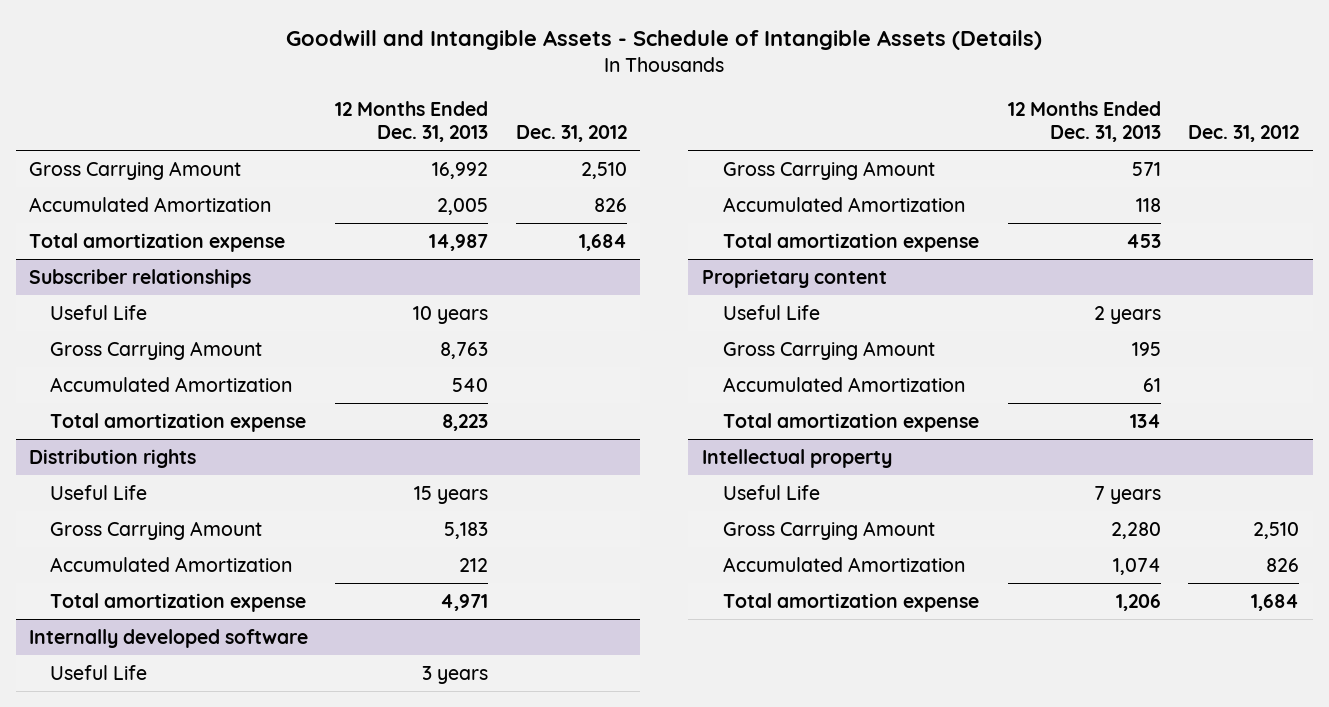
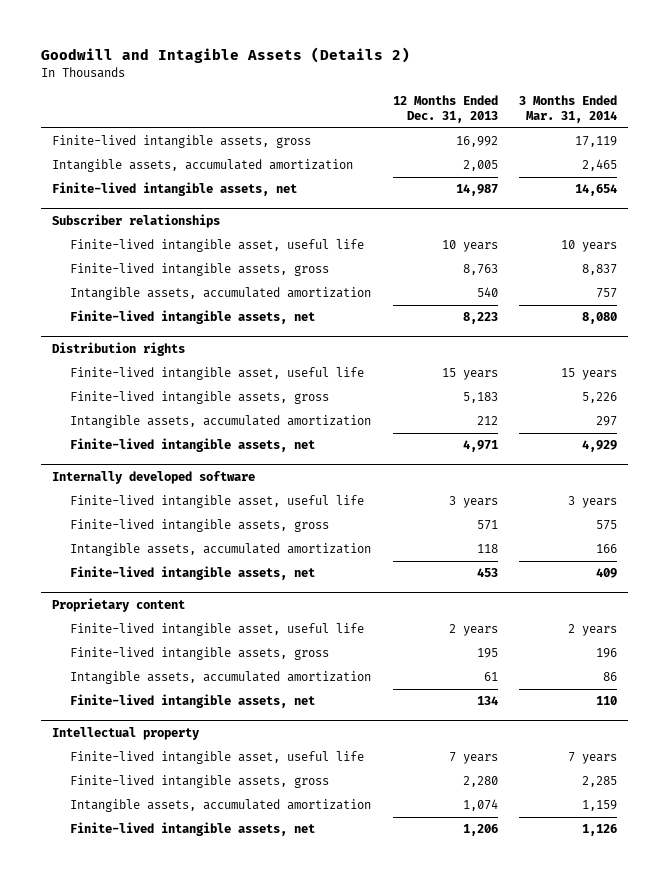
[286,29,1043,50] Goodwill and Intangible Assets - Schedule of Intangible Assets (Details) -> [41,47,411,64] Goodwill and Intagible Assets (Details 2)
[515,125,627,143] Dec. 31, 2012 -> none
none -> [518,95,617,123] 3 Months Ended Mar. 31, 2014
[29,160,242,180] Gross Carrying Amount -> [52,135,312,149] Finite-lived intangible assets, gross
[29,196,272,212] Accumulated Amortization -> [52,159,354,173] Intangible assets, accumulated amortization
[29,232,286,252] Total amortization expense -> [52,182,298,197] Finite-lived intangible assets, net
[50,304,148,320] Useful Life -> [70,239,365,253] Finite-lived intangible asset, useful life
[50,340,263,360] Gross Carrying Amount -> [70,263,330,277] Finite-lived intangible assets, gross
[50,376,293,392] Accumulated Amortization -> [70,287,372,301] Intangible assets, accumulated amortization
[50,412,307,432] Total amortization expense -> [70,310,316,325] Finite-lived intangible assets, net
[50,484,148,500] Useful Life -> [70,367,365,381] Finite-lived intangible asset, useful life
[50,520,263,540] Gross Carrying Amount -> [70,391,330,405] Finite-lived intangible assets, gross
[50,556,293,572] Accumulated Amortization -> [70,415,372,429] Intangible assets, accumulated amortization
[50,592,307,612] Total amortization expense -> [70,438,316,453] Finite-lived intangible assets, net
[50,664,148,680] Useful Life -> [70,495,365,509] Finite-lived intangible asset, useful life
[723,160,936,180] Gross Carrying Amount -> [70,519,330,533] Finite-lived intangible assets, gross
[723,196,966,212] Accumulated Amortization -> [70,543,372,557] Intangible assets, accumulated amortization
[723,232,980,252] Total amortization expense -> [70,566,316,581] Finite-lived intangible assets, net
[723,304,821,320] Useful Life -> [70,623,365,637] Finite-lived intangible asset, useful life
[723,340,936,360] Gross Carrying Amount -> [70,647,330,661] Finite-lived intangible assets, gross
[723,376,966,392] Accumulated Amortization -> [70,671,372,685] Intangible assets, accumulated amortization
[723,412,980,432] Total amortization expense -> [70,694,316,709] Finite-lived intangible assets, net
[723,484,821,500] Useful Life -> [70,751,365,765] Finite-lived intangible asset, useful life
[723,520,936,540] Gross Carrying Amount -> [70,775,330,789] Finite-lived intangible assets, gross
[723,556,966,572] Accumulated Amortization -> [70,799,372,813] Intangible assets, accumulated amortization
[723,592,980,612] Total amortization expense -> [70,822,316,837] Finite-lived intangible assets, net

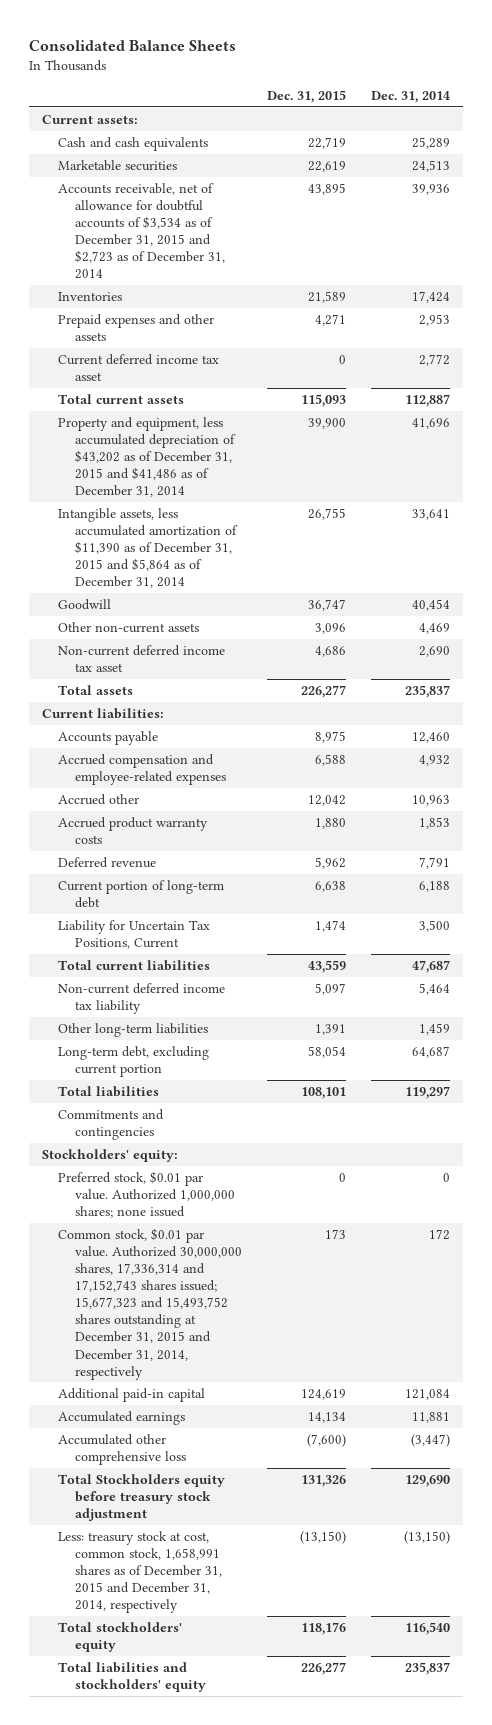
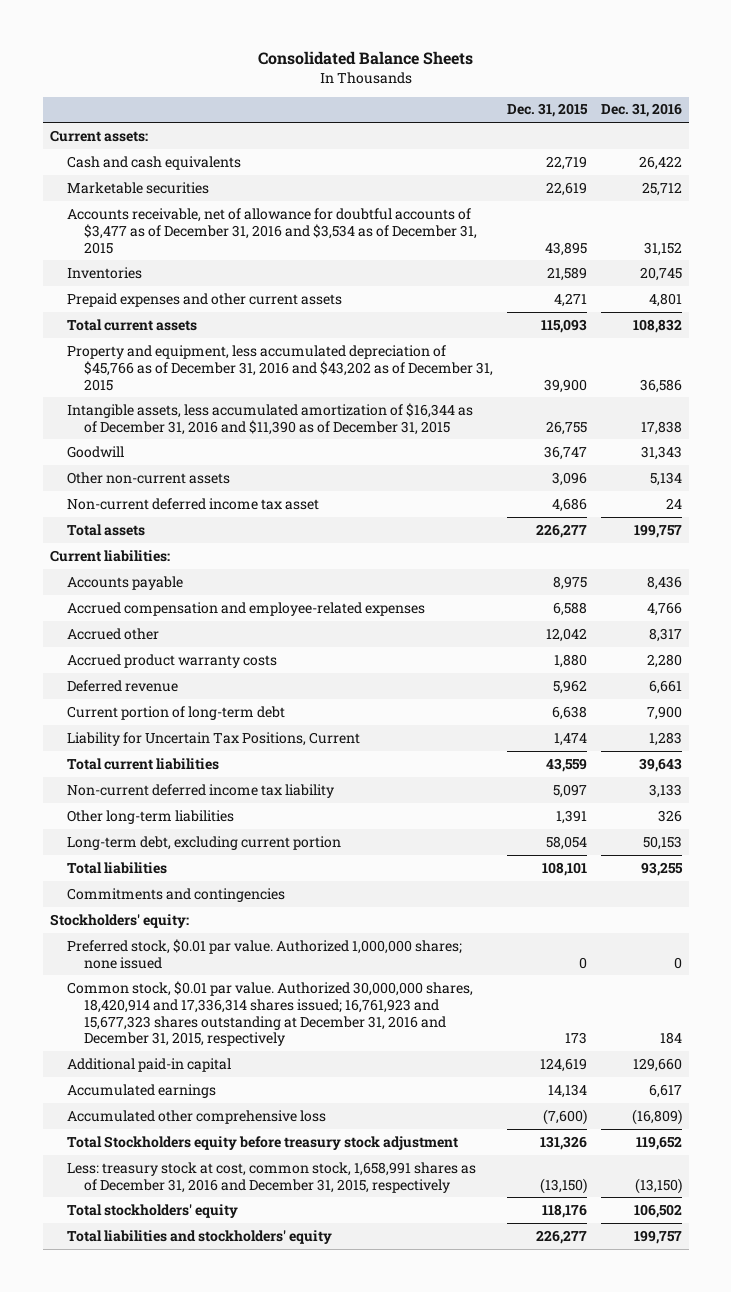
[371,90,451,103] Dec. 31, 2014 -> none
none -> [600,103,682,118] Dec. 31, 2016
[58,182,226,280] Accounts receivable, net of allowance for doubtful accounts of $3,534 as of December 31, 2015 and $2,723 as of December 31, 2014 -> [66,207,477,254] Accounts receivable, net of allowance for doubtful accounts of $3,477 as of December 31, 2016 and $3,534 as of December 31, 2015
[58,353,220,381] Current deferred income tax asset -> none
[58,313,215,341] Prepaid expenses and other assets -> [66,292,342,307] Prepaid expenses and other current assets
[58,416,237,498] Property and equipment, less accumulated depreciation of $43,202 as of December 31, 2015 and $41,486 as of December 31, 2014 -> [66,344,493,391] Property and equipment, less accumulated depreciation of $45,766 as of December 31, 2016 and $43,202 as of December 31, 2015
[58,507,239,589] Intangible assets, less accumulated amortization of $11,390 as of December 31, 2015 and $5,864 as of December 31, 2014 -> [66,402,473,435] Intangible assets, less accumulated amortization of $16,344 as of December 31, 2016 and $11,390 as of December 31, 2015
[58,1227,243,1380] Common stock, $0.01 par value. Authorized 30,000,000 shares, 17,336,314 and 17,152,743 shares issued; 15,677,323 and 15,493,752 shares outstanding at December 31, 2015 and December 31, 2014, respectively -> [66,980,473,1047] Common stock, $0.01 par value. Authorized 30,000,000 shares, 18,420,914 and 17,336,314 shares issued; 16,761,923 and 15,677,323 shares outstanding at December 31, 2016 and December 31, 2015, respectively
[58,1530,223,1614] Less: treasury stock at cost, common stock, 1,658,991 shares as of December 31, 2015 and December 31, 2014, respectively -> [66,1161,476,1193] Less: treasury stock at cost, common stock, 1,658,991 shares as of December 31, 2016 and December 31, 2015, respectively

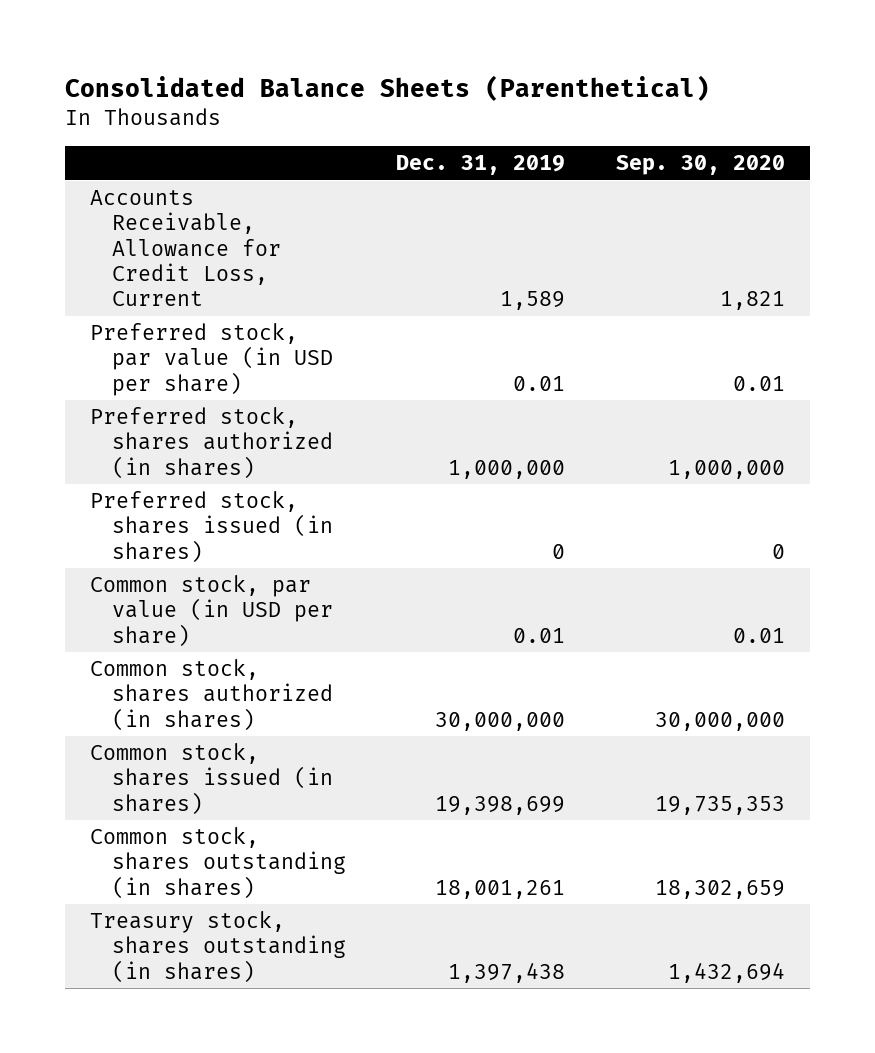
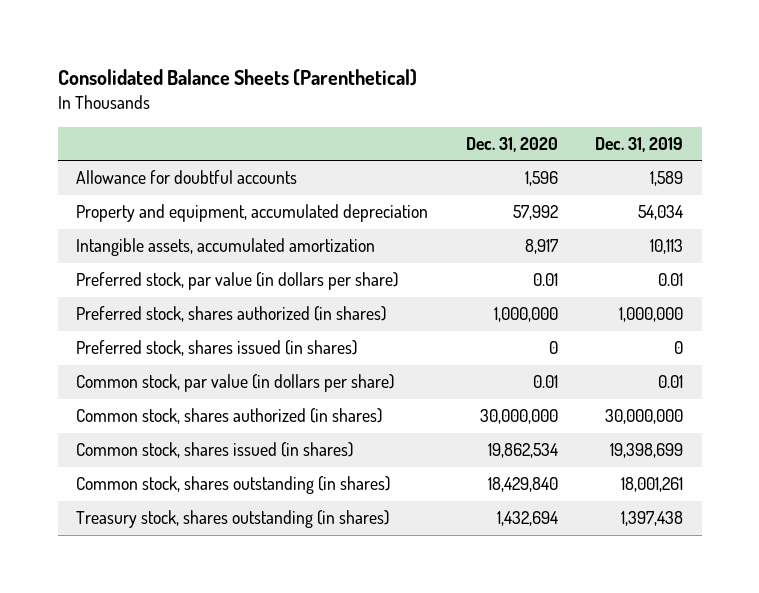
[615,155,785,176] Sep. 30, 2020 -> none
none -> [465,136,558,152] Dec. 31, 2020
[90,190,281,307] Accounts Receivable, Allowance for Credit Loss, Current -> [76,170,298,185] Allowance for doubtful accounts
none -> [76,204,429,223] Property and equipment, accumulated depreciation
none -> [76,238,376,257] Intangible assets, accumulated amortization
[90,323,333,396] Preferred stock, par value (in USD per share) -> [76,272,399,291] Preferred stock, par value (in dollars per share)
[90,575,333,647] Common stock, par value (in USD per share) -> [76,374,395,393] Common stock, par value (in dollars per share)

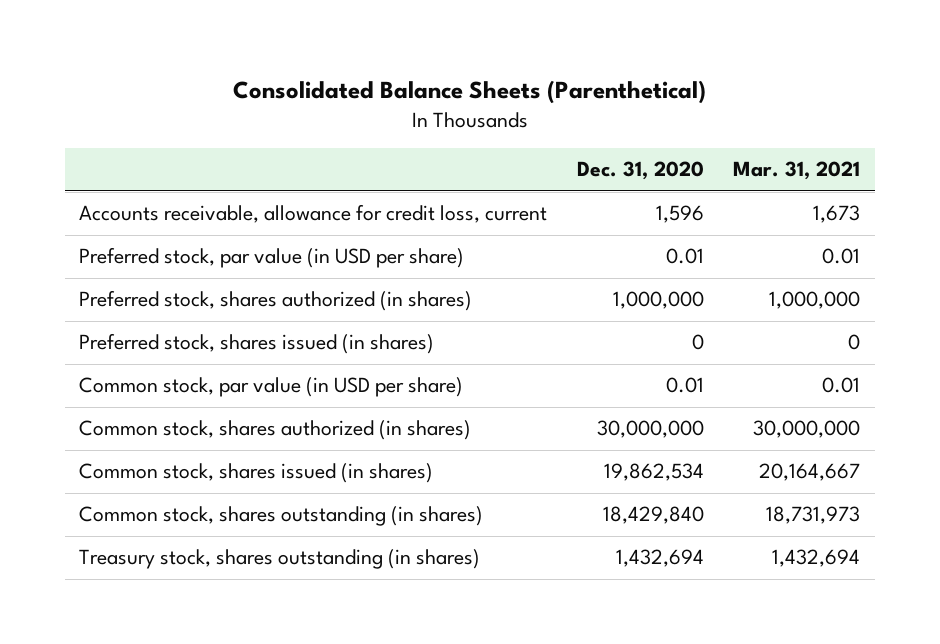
[594,136,683,152] Dec. 31, 2019 -> none
none -> [733,161,861,181] Mar. 31, 2021
[76,204,429,223] Property and equipment, accumulated depreciation -> none
[76,238,376,257] Intangible assets, accumulated amortization -> none
[76,170,298,185] Allowance for doubtful accounts -> [79,204,548,224] Accounts receivable, allowance for credit loss, current
[76,272,399,291] Preferred stock, par value (in dollars per share) -> [79,247,465,269] Preferred stock, par value (in USD per share)
[76,374,395,393] Common stock, par value (in dollars per share) -> [79,377,464,398] Common stock, par value (in USD per share)

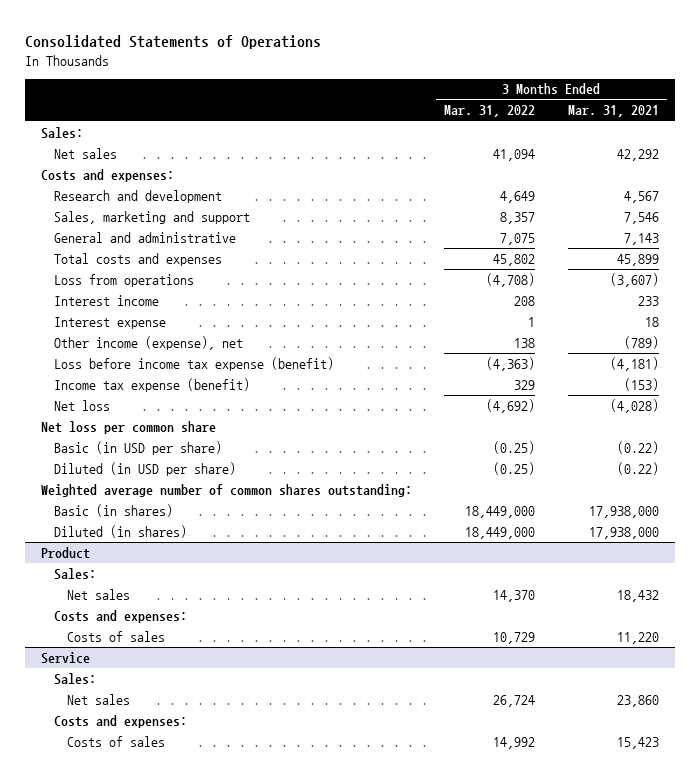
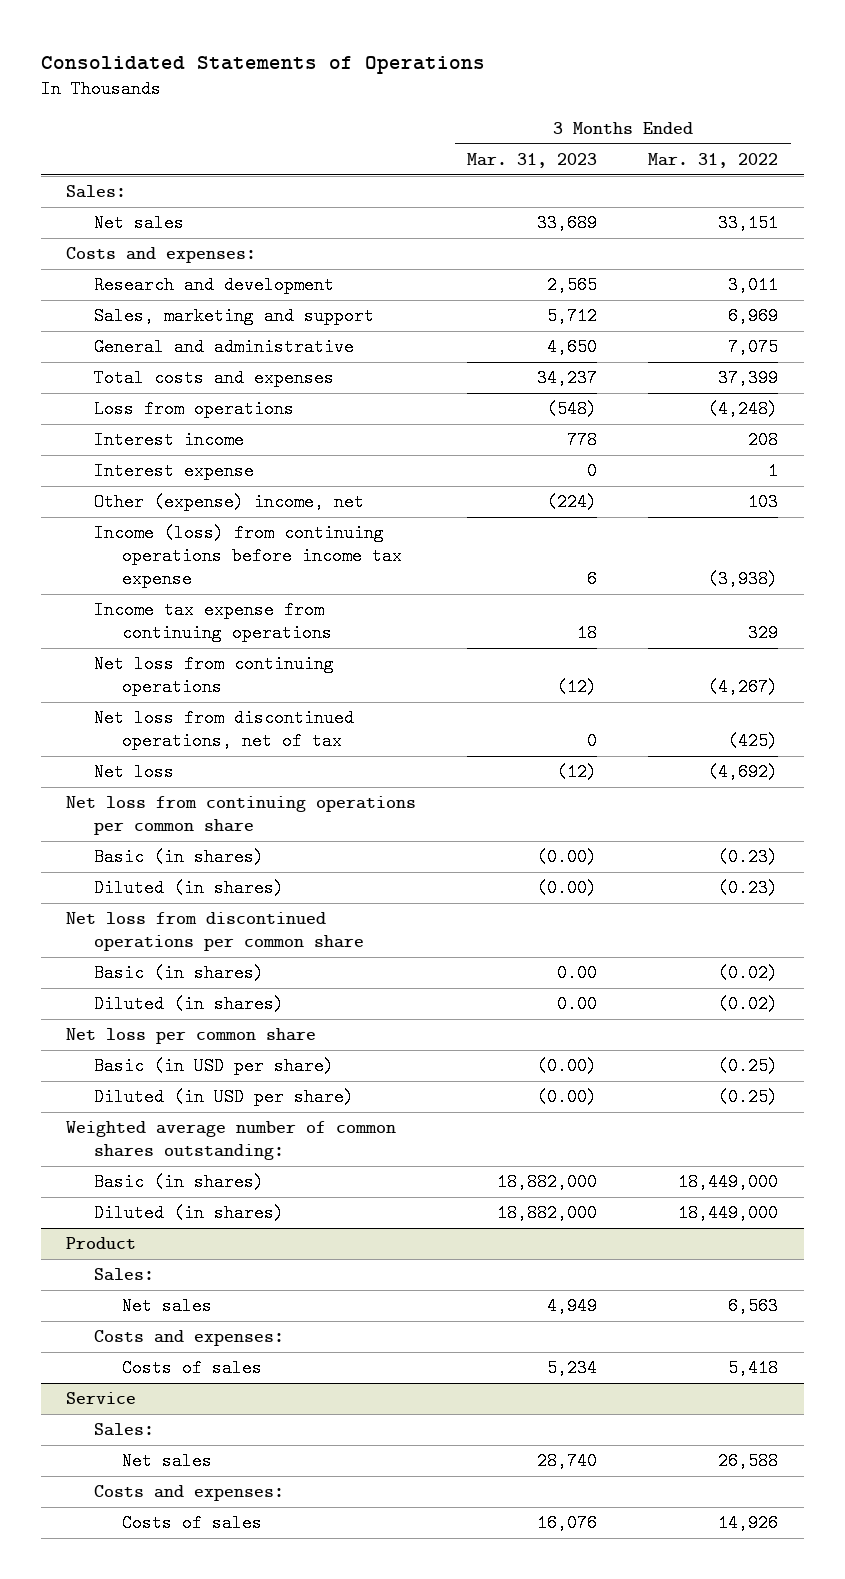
[567,105,659,118] Mar. 31, 2021 -> none
none -> [467,152,598,168] Mar. 31, 2023
[493,148,536,161] 41,094 -> [718,214,779,233] 33,151
[500,190,536,203] 4,649 -> [728,276,779,295] 3,011
[500,211,536,224] 8,357 -> [728,307,779,326] 6,969
[493,253,536,266] 45,802 -> [718,369,779,388] 37,399
[486,272,536,287] (4,708) -> [708,400,779,419] (4,248)
[53,335,243,350] Other income (expense), net -> [93,493,364,512] Other (expense) income, net
[514,337,536,348] 138 -> [748,493,779,512] 103
[53,356,334,371] Loss before income tax expense (benefit) -> [93,524,402,589] Income (loss) from continuing operations before income tax expense
[486,356,536,371] (4,363) -> [708,570,779,589] (3,938)
[53,377,250,392] Income tax expense (benefit) -> [93,601,332,643] Income tax expense from continuing operations
none -> [93,655,334,697] Net loss from continuing operations
none -> [93,709,354,751] Net loss from discontinued operations, net of tax
none -> [66,796,417,836] Net loss from continuing operations per common share
none -> [93,848,264,867] Basic (in shares)
none -> [93,879,284,898] Diluted (in shares)
none -> [66,912,364,952] Net loss from discontinued operations per common share
none -> [93,964,264,983] Basic (in shares)
none -> [93,995,284,1014] Diluted (in shares)
[493,589,536,602] 14,370 -> [728,1297,779,1316] 6,563
[493,631,536,644] 10,729 -> [728,1359,779,1378] 5,418
[493,694,536,707] 26,724 -> [718,1452,779,1471] 26,588
[493,736,536,749] 14,992 -> [718,1514,779,1533] 14,926

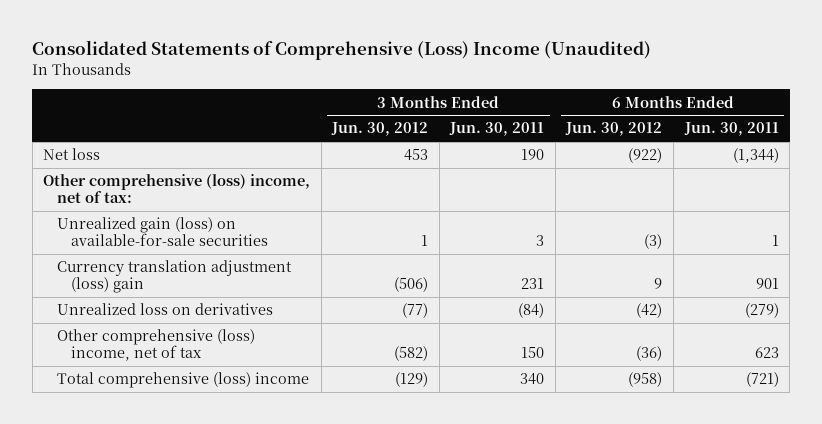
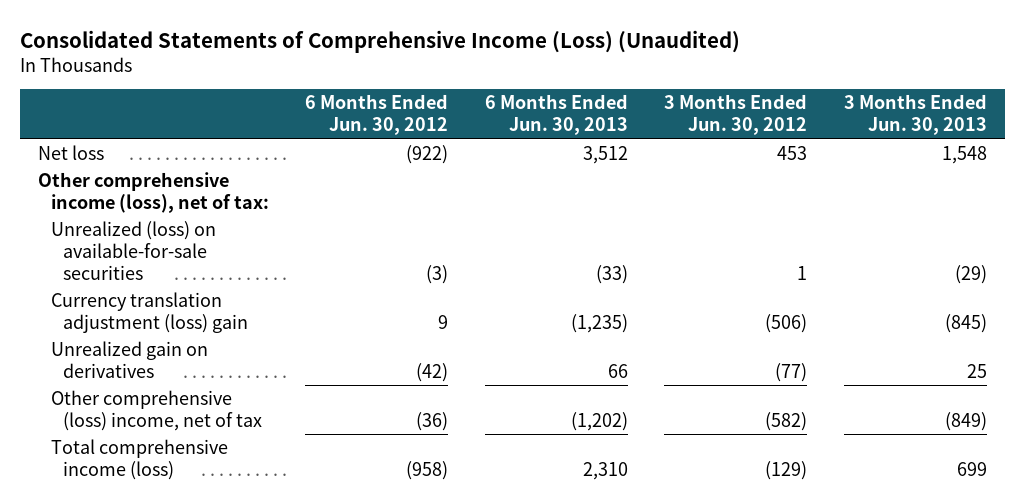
[32,40,652,61] Consolidated Statements of Comprehensive (Loss) Income (Unaudited) -> [19,29,740,53] Consolidated Statements of Comprehensive Income (Loss) (Unaudited)
[449,122,545,137] Jun. 30, 2011 -> none
[683,122,779,137] Jun. 30, 2011 -> none
none -> [484,94,628,136] 6 Months Ended Jun. 30, 2013
none -> [843,94,987,136] 3 Months Ended Jun. 30, 2013
[43,174,311,204] Other comprehensive (loss) income, net of tax: -> [38,172,269,214] Other comprehensive income (loss), net of tax:
[57,217,268,247] Unrealized gain (loss) on available-for-sale securities -> [50,221,216,281] Unrealized (loss) on available-for-sale securities
[57,303,274,316] Unrealized loss on derivatives -> [50,341,208,379] Unrealized gain on derivatives
[57,372,310,389] Total comprehensive (loss) income -> [50,439,228,481] Total comprehensive income (loss)

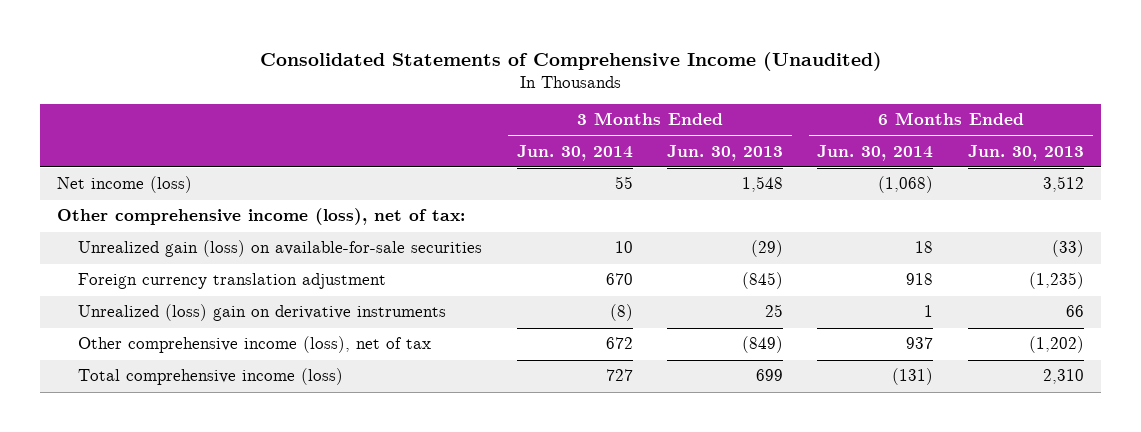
[19,29,740,53] Consolidated Statements of Comprehensive Income (Loss) (Unaudited) -> [259,51,882,71] Consolidated Statements of Comprehensive Income (Unaudited)
[305,94,449,136] 6 Months Ended Jun. 30, 2012 -> none
[664,94,808,136] 3 Months Ended Jun. 30, 2012 -> none
none -> [516,144,633,161] Jun. 30, 2014
none -> [817,144,934,161] Jun. 30, 2014
[38,145,105,161] Net loss -> [57,176,193,194] Net income (loss)
[50,221,216,281] Unrealized (loss) on available-for-sale securities -> [78,240,483,258] Unrealized gain (loss) on available-for-sale securities
[50,292,249,334] Currency translation adjustment (loss) gain -> [78,273,387,290] Foreign currency translation adjustment
[50,341,208,379] Unrealized gain on derivatives -> [78,304,447,322] Unrealized (loss) gain on derivative instruments
[50,390,263,432] Other comprehensive (loss) income, net of tax -> [78,336,432,354] Other comprehensive income (loss), net of tax

